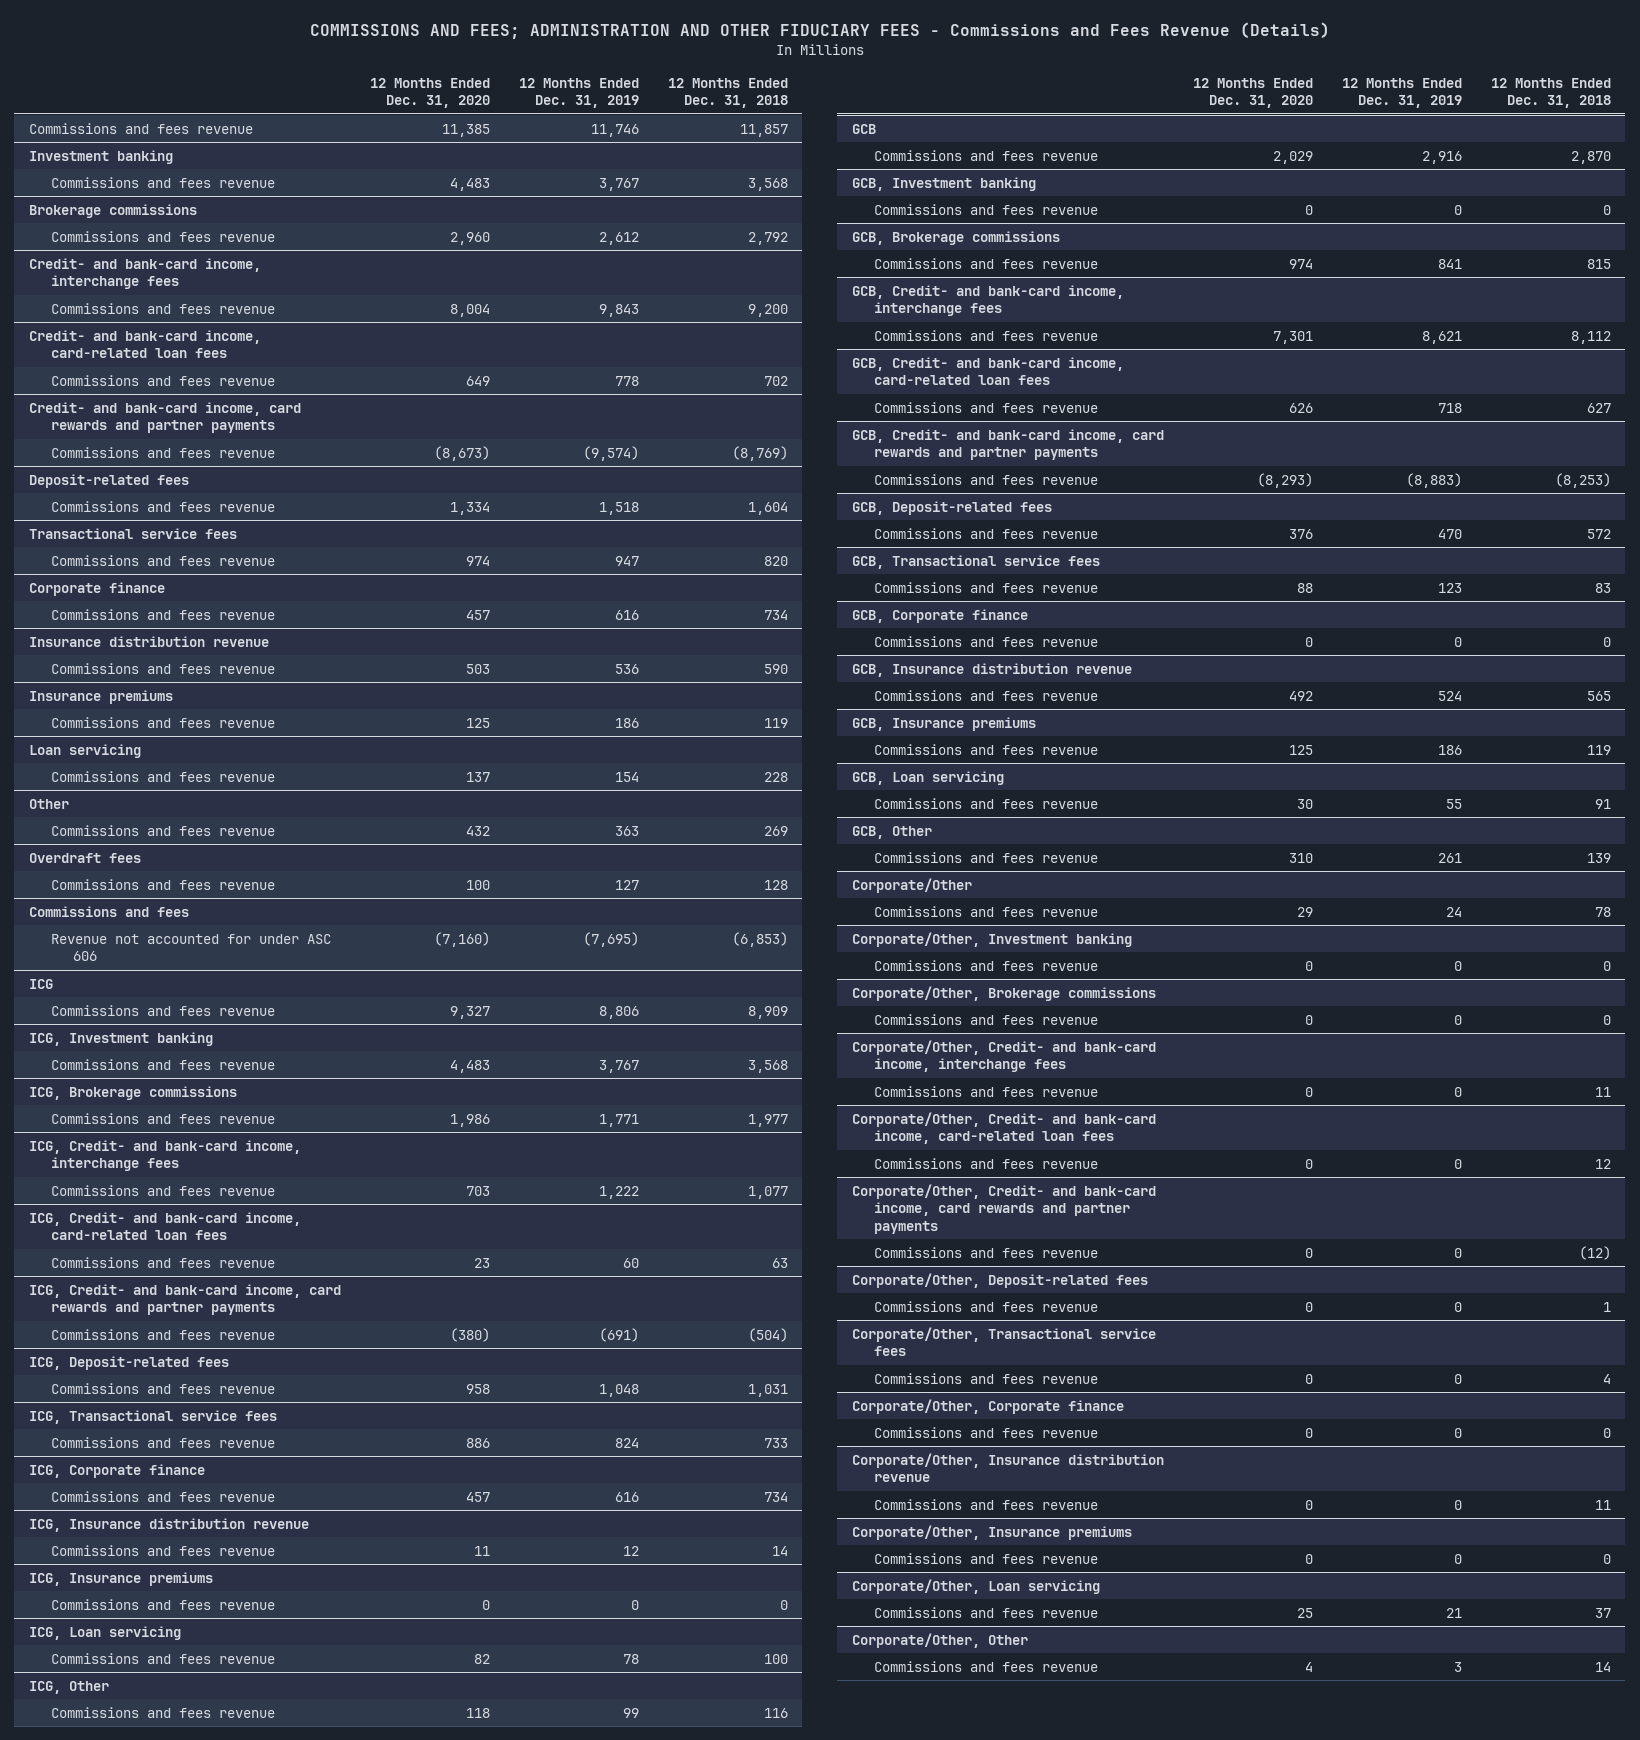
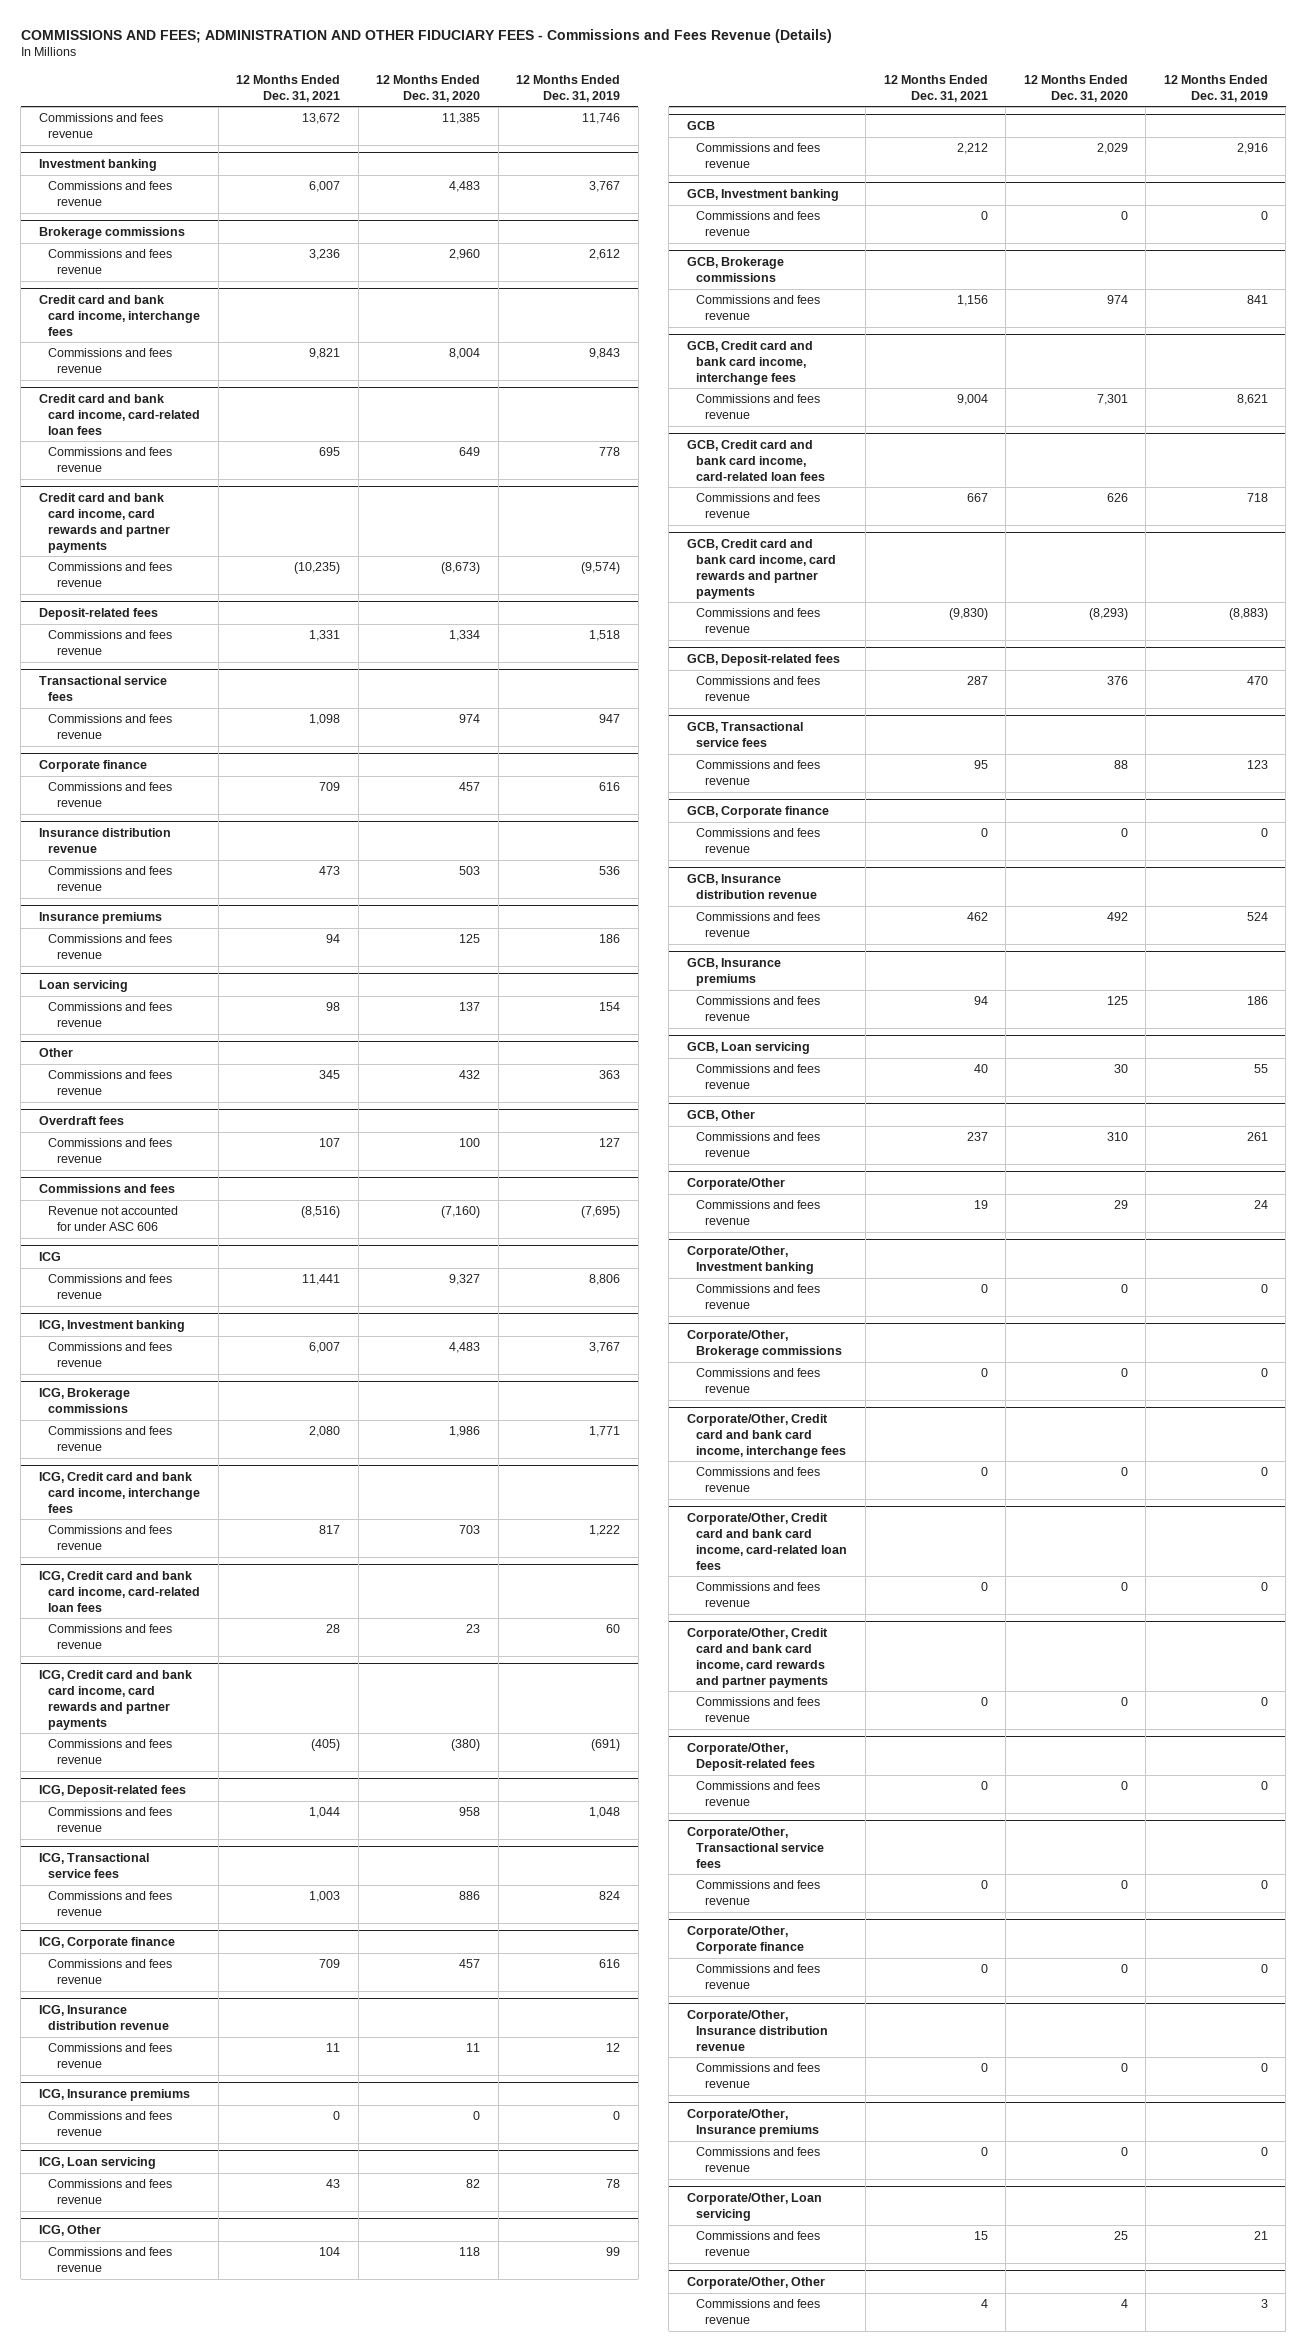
[667,77,788,109] 12 Months Ended Dec. 31, 2018 -> none
none -> [236,74,341,102] 12 Months Ended Dec. 31, 2021
[28,257,261,290] Credit- and bank-card income, interchange fees -> [38,295,201,336] Credit card and bank card income, interchange fees
[28,329,261,359] Credit- and bank-card income, card-related loan fees -> [38,394,201,435] Credit card and bank card income, card-related loan fees
[28,401,301,434] Credit- and bank-card income, card rewards and partner payments -> [38,493,171,553] Credit card and bank card income, card rewards and partner payments
[28,1139,301,1172] ICG, Credit- and bank-card income, interchange fees -> [38,1472,201,1513] ICG, Credit card and bank card income, interchange fees
[28,1211,301,1241] ICG, Credit- and bank-card income, card-related loan fees -> [38,1571,201,1612] ICG, Credit card and bank card income, card-related loan fees
[28,1283,341,1316] ICG, Credit- and bank-card income, card rewards and partner payments -> [38,1670,192,1730] ICG, Credit card and bank card income, card rewards and partner payments
[851,284,1124,317] GCB, Credit- and bank-card income, interchange fees -> [686,341,813,385] GCB, Credit card and bank card income, interchange fees
[851,356,1124,386] GCB, Credit- and bank-card income, card-related loan fees -> [686,440,825,481] GCB, Credit card and bank card income, card-related loan fees
[851,428,1164,461] GCB, Credit- and bank-card income, card rewards and partner payments -> [686,539,836,599] GCB, Credit card and bank card income, card rewards and partner payments
[851,1039,1156,1073] Corporate/Other, Credit- and bank-card income, interchange fees -> [686,1414,846,1458] Corporate/Other, Credit card and bank card income, interchange fees
[851,1111,1156,1145] Corporate/Other, Credit- and bank-card income, card-related loan fees -> [686,1513,847,1570] Corporate/Other, Credit card and bank card income, card-related loan fees
[851,1183,1156,1234] Corporate/Other, Credit- and bank-card income, card rewards and partner payments -> [686,1628,828,1688] Corporate/Other, Credit card and bank card income, card rewards and partner payments

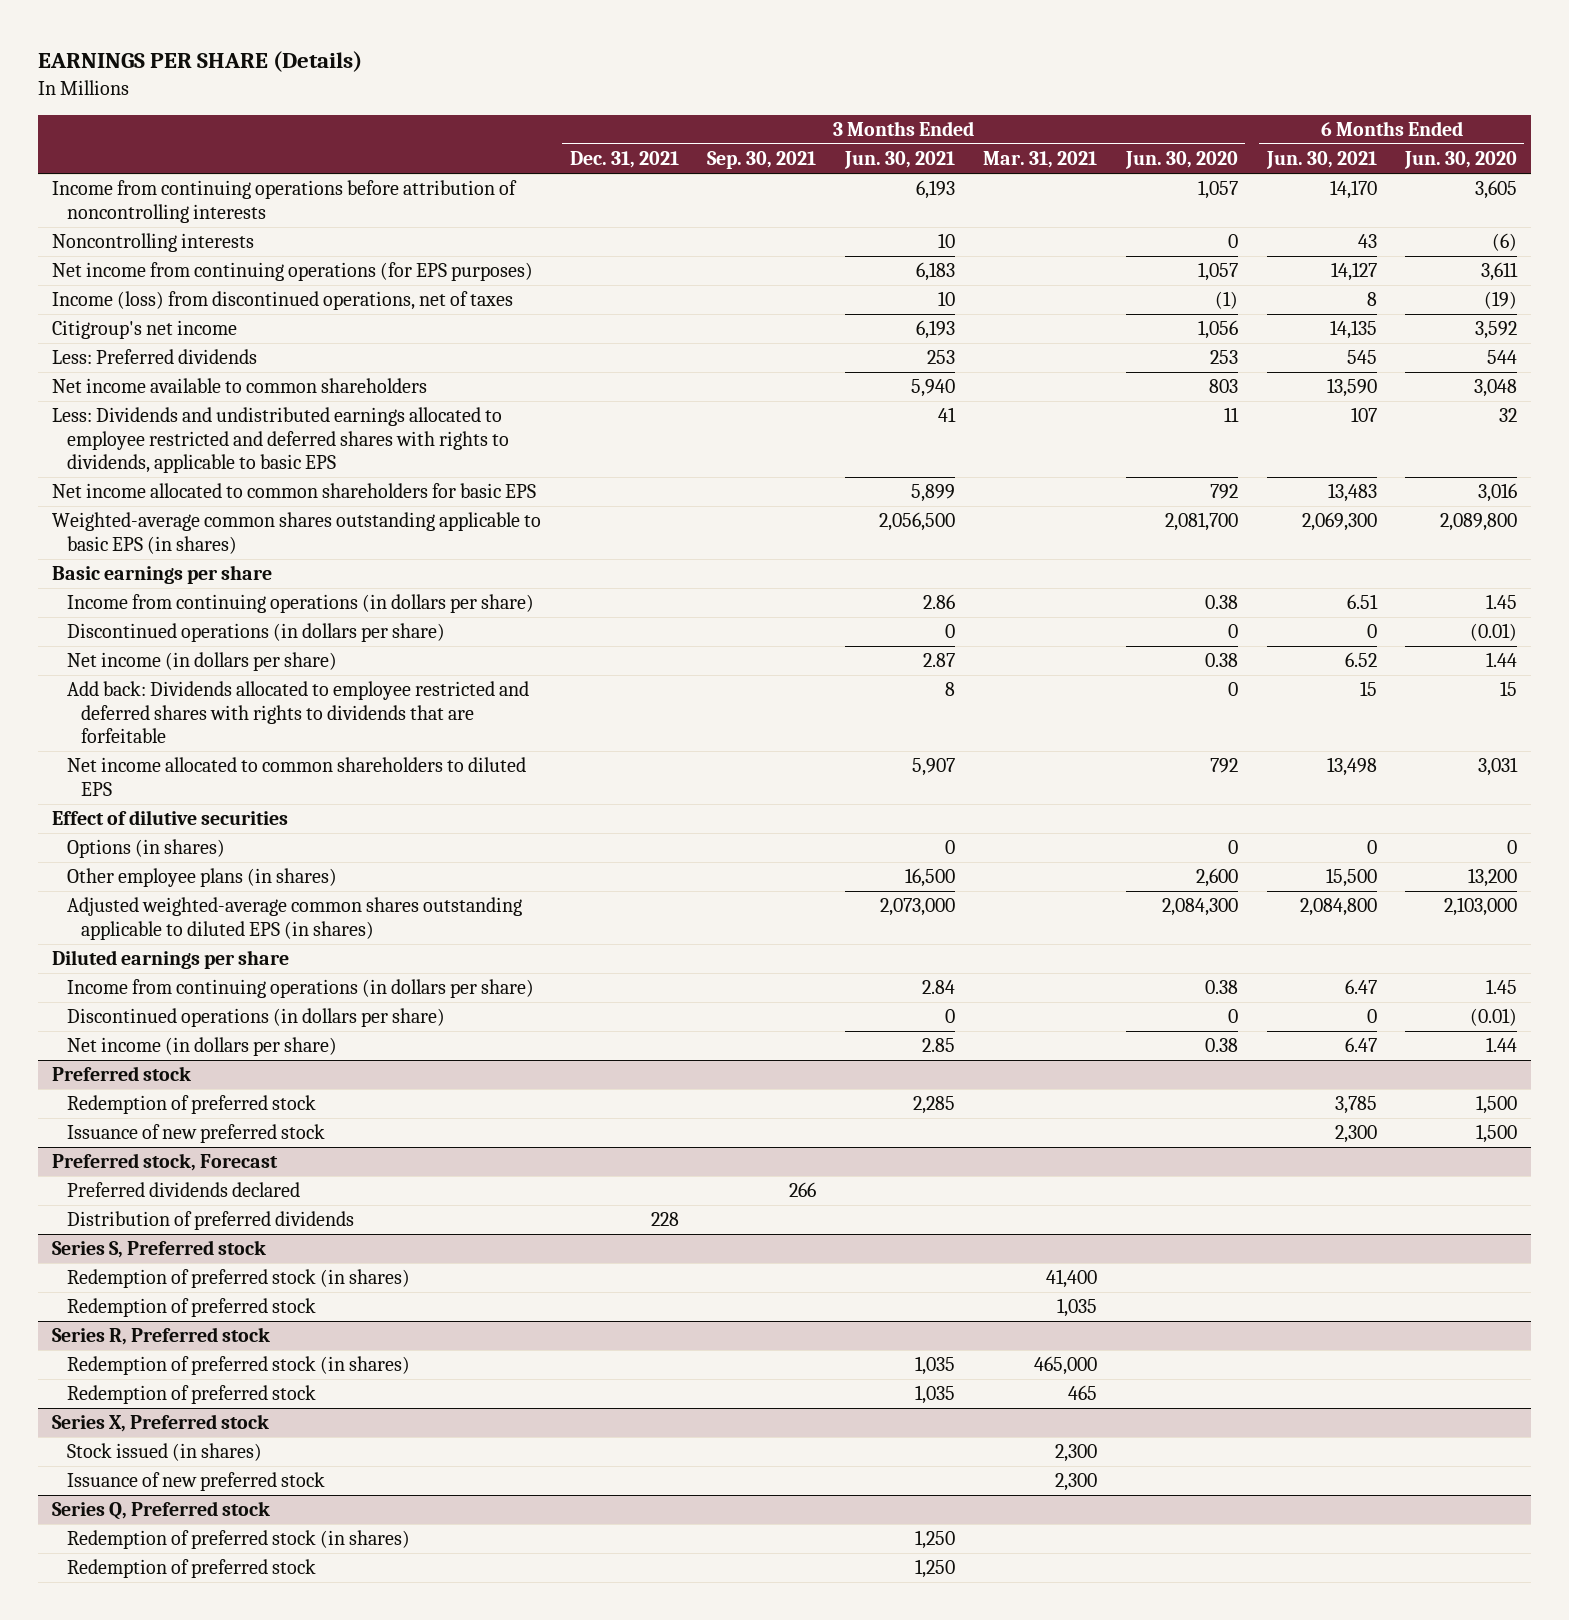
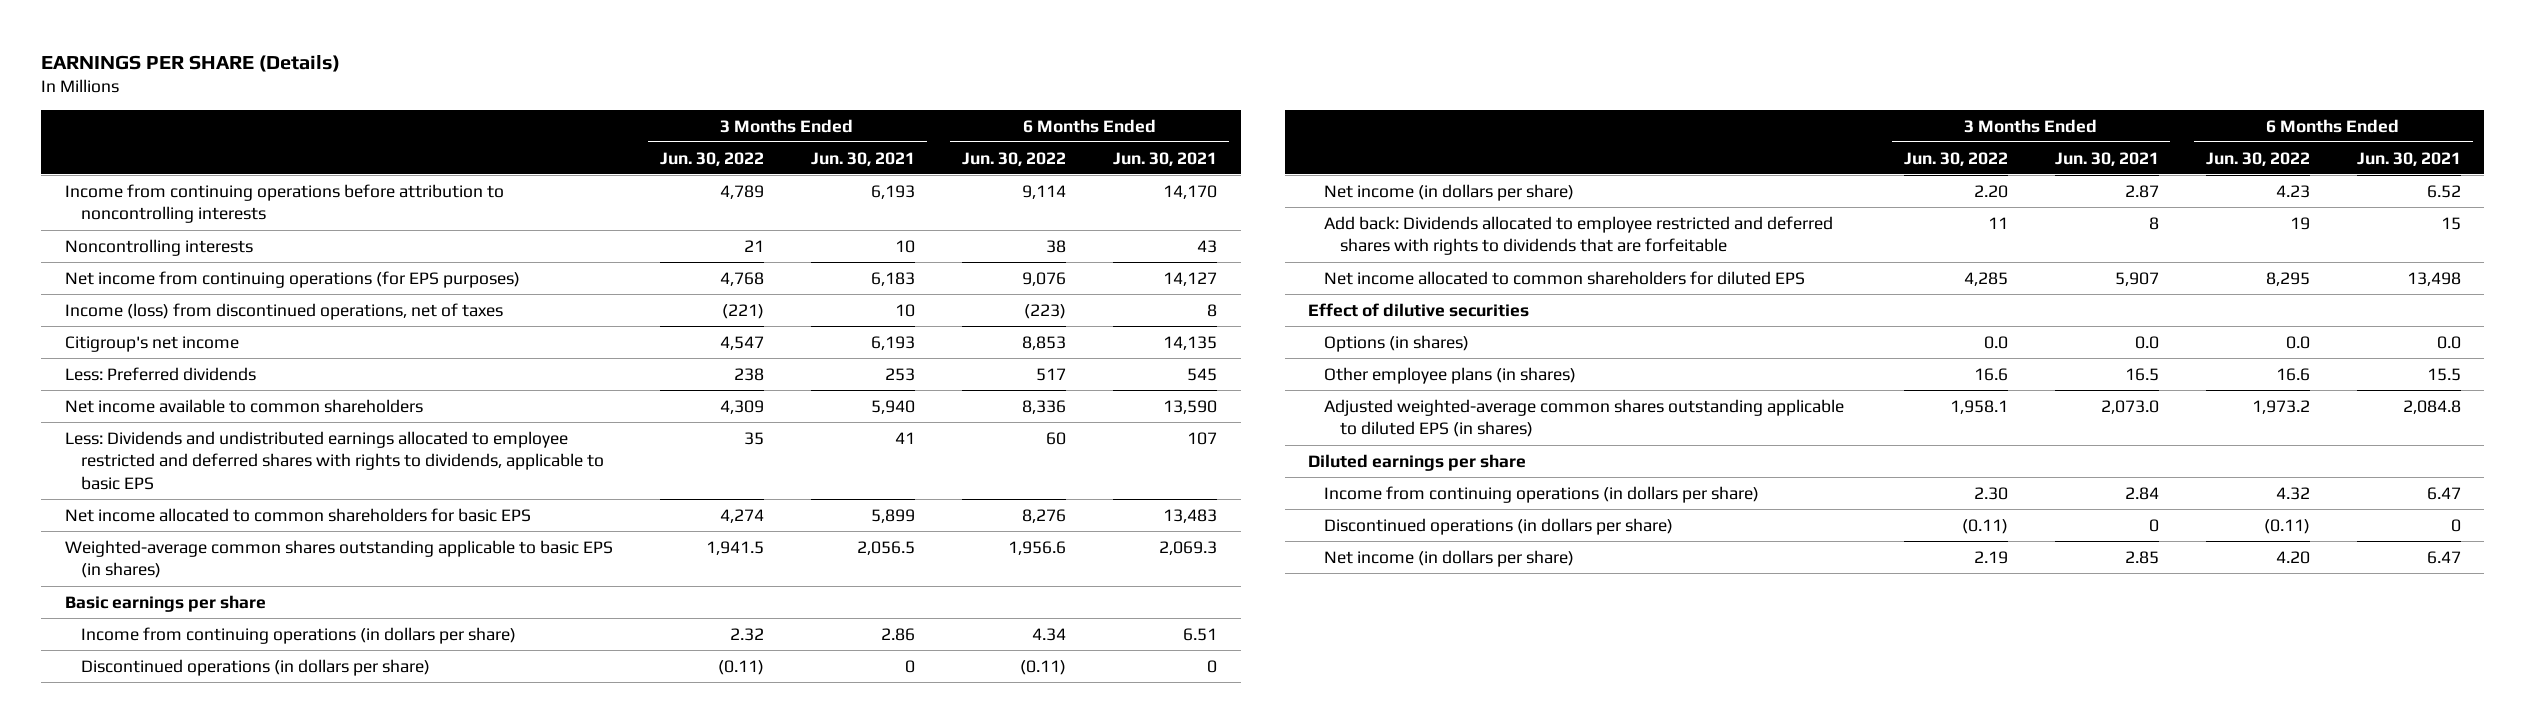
[569,151,679,169] Dec. 31, 2021 -> none
[707,151,817,170] Sep. 30, 2021 -> none
[983,151,1098,169] Mar. 31, 2021 -> none
[1124,151,1238,170] Jun. 30, 2020 -> none
[1404,151,1518,170] Jun. 30, 2020 -> none
none -> [659,151,764,166] Jun. 30, 2022
none -> [962,151,1067,166] Jun. 30, 2022
[51,180,517,223] Income from continuing operations before attribution of noncontrolling interests -> [64,183,504,224] Income from continuing operations before attribution to noncontrolling interests
[878,512,955,532] 2,056,500 -> [857,540,916,555] 2,056.5
[1301,512,1377,532] 2,069,300 -> [1159,540,1218,555] 2,069.3
[66,757,526,796] Net income allocated to common shareholders to diluted EPS -> [1324,270,1806,285] Net income allocated to common shareholders for diluted EPS
[944,840,955,855] 0 -> [2134,335,2159,349] 0.0
[1366,840,1377,855] 0 -> [2436,335,2461,349] 0.0
[904,868,955,888] 16,500 -> [2124,367,2159,381] 16.5
[1325,868,1377,888] 15,500 -> [2426,367,2461,381] 15.5
[879,898,955,917] 2,073,000 -> [2100,399,2159,414] 2,073.0
[1299,898,1377,917] 2,084,800 -> [2402,399,2461,414] 2,084.8
[51,1066,191,1082] Preferred stock -> none
[66,1095,316,1115] Redemption of preferred stock -> none
[66,1124,325,1144] Issuance of new preferred stock -> none
[51,1153,278,1172] Preferred stock, Forecast -> none
[66,1182,300,1198] Preferred dividends declared -> none
[66,1211,354,1231] Distribution of preferred dividends -> none
[51,1240,266,1259] Series S, Preferred stock -> none
[66,1269,410,1289] Redemption of preferred stock (in shares) -> none
[66,1298,316,1318] Redemption of preferred stock -> none
[51,1327,270,1346] Series R, Preferred stock -> none
[66,1356,410,1376] Redemption of preferred stock (in shares) -> none
[66,1385,316,1405] Redemption of preferred stock -> none
[51,1414,269,1433] Series X, Preferred stock -> none
[66,1443,262,1462] Stock issued (in shares) -> none
[66,1472,325,1492] Issuance of new preferred stock -> none
[51,1501,270,1521] Series Q, Preferred stock -> none
[66,1530,410,1550] Redemption of preferred stock (in shares) -> none
[66,1559,316,1579] Redemption of preferred stock -> none

